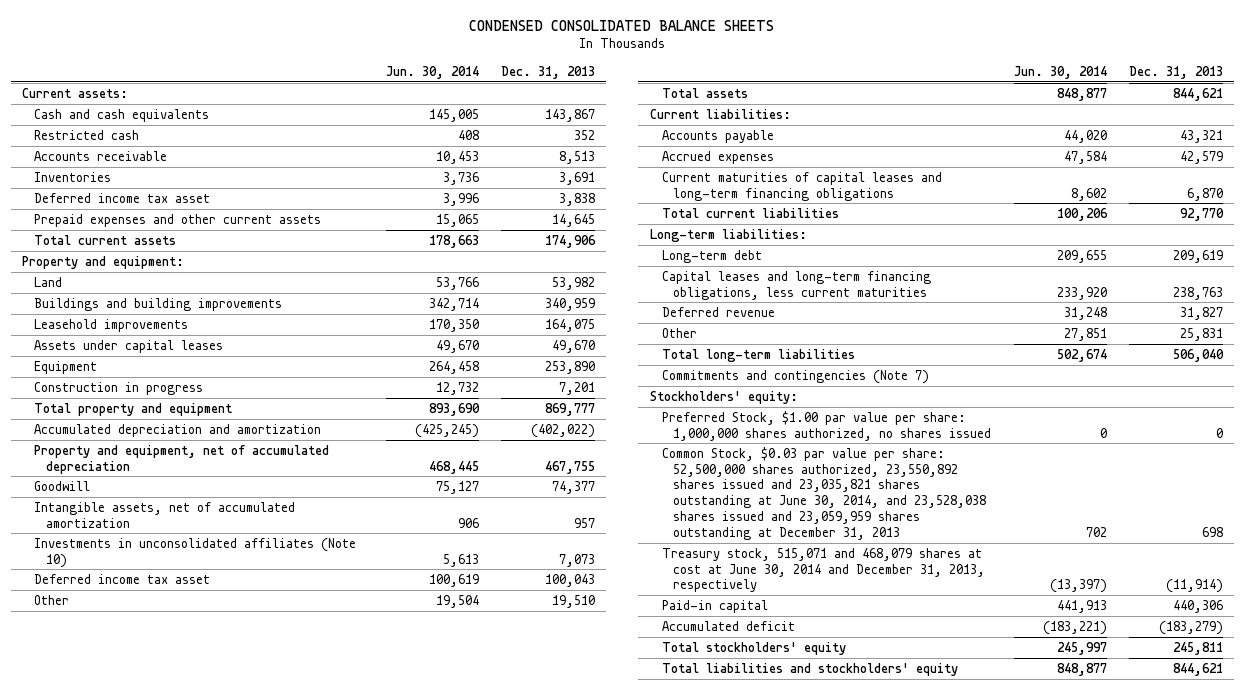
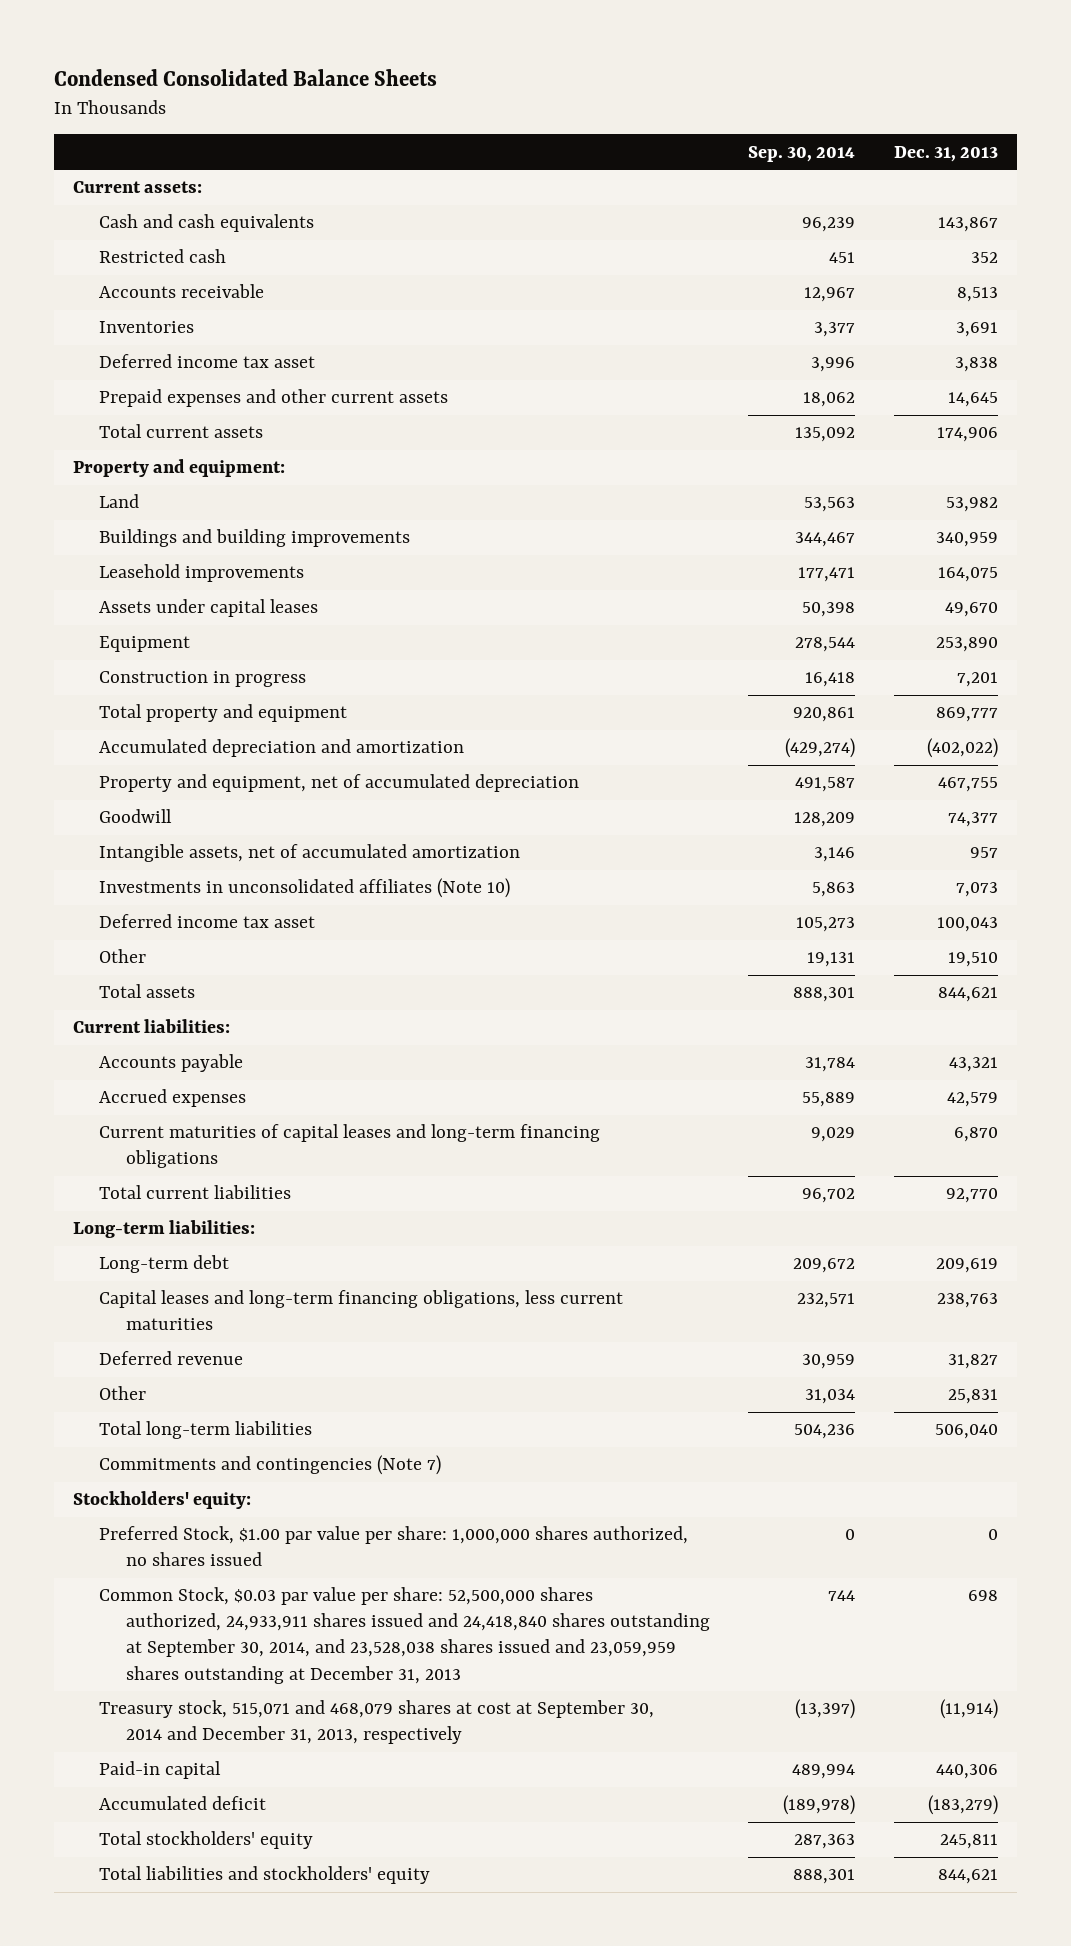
[469,20,775,32] CONDENSED CONSOLIDATED BALANCE SHEETS -> [53,68,437,86] Condensed Consolidated Balance Sheets
[386,65,480,79] Jun. 30, 2014 -> none
none -> [748,145,856,162] Sep. 30, 2014
[661,446,987,540] Common Stock, $0.03 par value per share: 52,500,000 shares authorized, 23,550,892 shares issued and 23,035,821 shares outstanding at June 30, 2014, and 23,528,038 shares issued and 23,059,959 shares outstanding at December 31, 2013 -> [99,1587,710,1684] Common Stock, $0.03 par value per share: 52,500,000 shares authorized, 24,933,911 shares issued and 24,418,840 shares outstanding at September 30, 2014, and 23,528,038 shares issued and 23,059,959 shares outstanding at December 31, 2013
[661,547,986,593] Treasury stock, 515,071 and 468,079 shares at cost at June 30, 2014 and December 31, 2013, respectively -> [99,1700,655,1745] Treasury stock, 515,071 and 468,079 shares at cost at September 30, 2014 and December 31, 2013, respectively

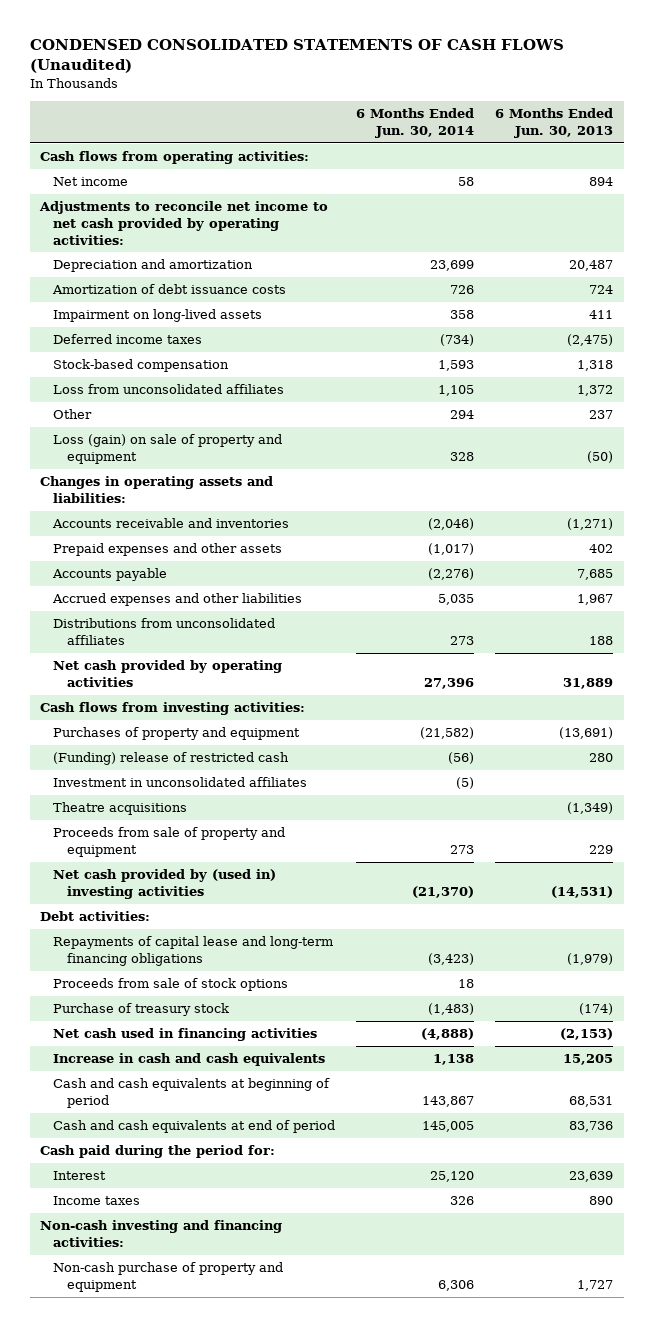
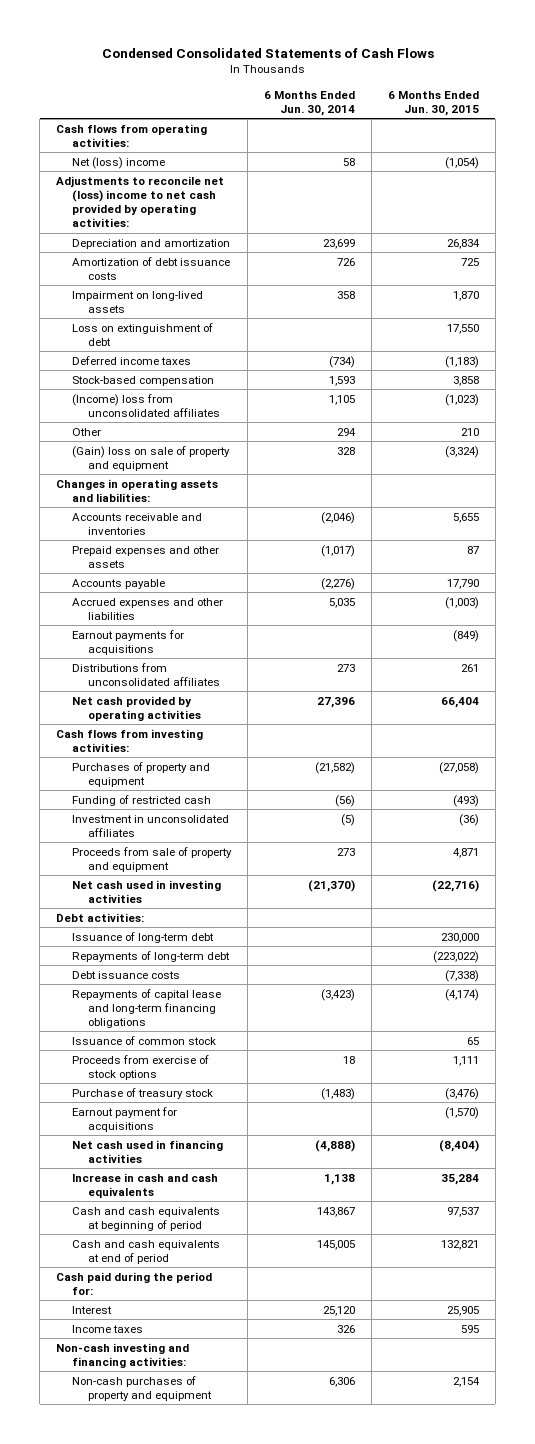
[29,39,564,74] CONDENSED CONSOLIDATED STATEMENTS OF CASH FLOWS (Unaudited) -> [101,47,434,58] Condensed Consolidated Statements of Cash Flows
[495,108,614,139] 6 Months Ended Jun. 30, 2013 -> none
none -> [387,90,479,116] 6 Months Ended Jun. 30, 2015
[53,177,129,187] Net income -> [72,156,166,169] Net (loss) income
[39,201,329,245] Adjustments to reconcile net income to net cash provided by operating activities: -> [56,175,225,228] Adjustments to reconcile net (loss) income to net cash provided by operating activities:
none -> [72,322,214,346] Loss on extinguishment of debt
[53,384,285,395] Loss from unconsolidated affiliates -> [72,393,220,417] (Income) loss from unconsolidated affiliates
[53,434,283,464] Loss (gain) on sale of property and equipment -> [72,445,231,471] (Gain) loss on sale of property and equipment
none -> [72,629,185,655] Earnout payments for acquisitions
[53,752,290,766] (Funding) release of restricted cash -> [72,794,212,806] Funding of restricted cash
[53,802,188,816] Theatre acquisitions -> none
[53,869,277,899] Net cash provided by (used in) investing activities -> [72,879,222,903] Net cash used in investing activities
none -> [72,931,215,943] Issuance of long-term debt
none -> [72,950,231,962] Repayments of long-term debt
none -> [72,970,181,979] Debt issuance costs
none -> [72,1035,217,1045] Issuance of common stock
[53,978,289,992] Proceeds from sale of stock options -> [72,1054,210,1080] Proceeds from exercise of stock options
none -> [72,1106,178,1132] Earnout payment for acquisitions
[53,1262,284,1292] Non-cash purchase of property and equipment -> [72,1375,212,1401] Non-cash purchases of property and equipment

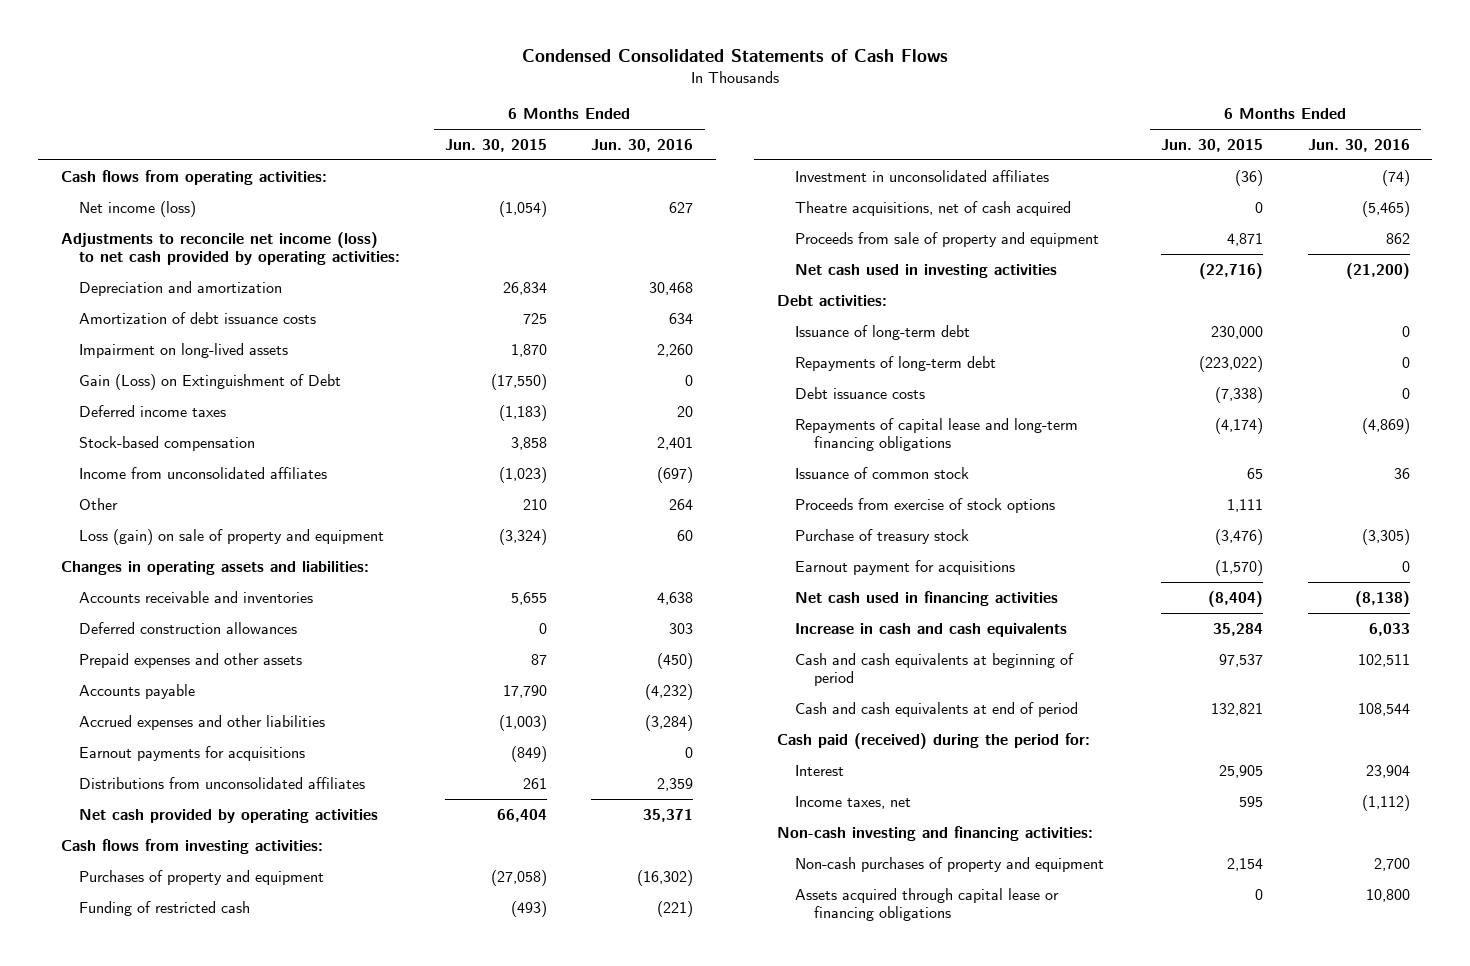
[263,90,355,116] 6 Months Ended Jun. 30, 2014 -> none
none -> [591,138,694,152] Jun. 30, 2016
[72,156,166,169] Net (loss) income -> [79,200,197,217] Net income (loss)
[56,175,225,228] Adjustments to reconcile net (loss) income to net cash provided by operating activities: -> [60,231,401,266] Adjustments to reconcile net income (loss) to net cash provided by operating activities:
[72,322,214,346] Loss on extinguishment of debt -> [79,373,342,390] Gain (Loss) on Extinguishment of Debt
[446,323,479,334] 17,550 -> [490,373,547,390] (17,550)
[72,393,220,417] (Income) loss from unconsolidated affiliates -> [79,466,328,479] Income from unconsolidated affiliates
[72,445,231,471] (Gain) loss on sale of property and equipment -> [79,528,385,545] Loss (gain) on sale of property and equipment
none -> [79,621,298,634] Deferred construction allowances
none -> [795,200,1072,216] Theatre acquisitions, net of cash acquired
[56,1271,213,1295] Cash paid during the period for: -> [776,732,1090,749] Cash paid (received) during the period for:
[72,1324,144,1333] Income taxes -> [795,795,912,809] Income taxes, net
none -> [795,887,1060,922] Assets acquired through capital lease or financing obligations

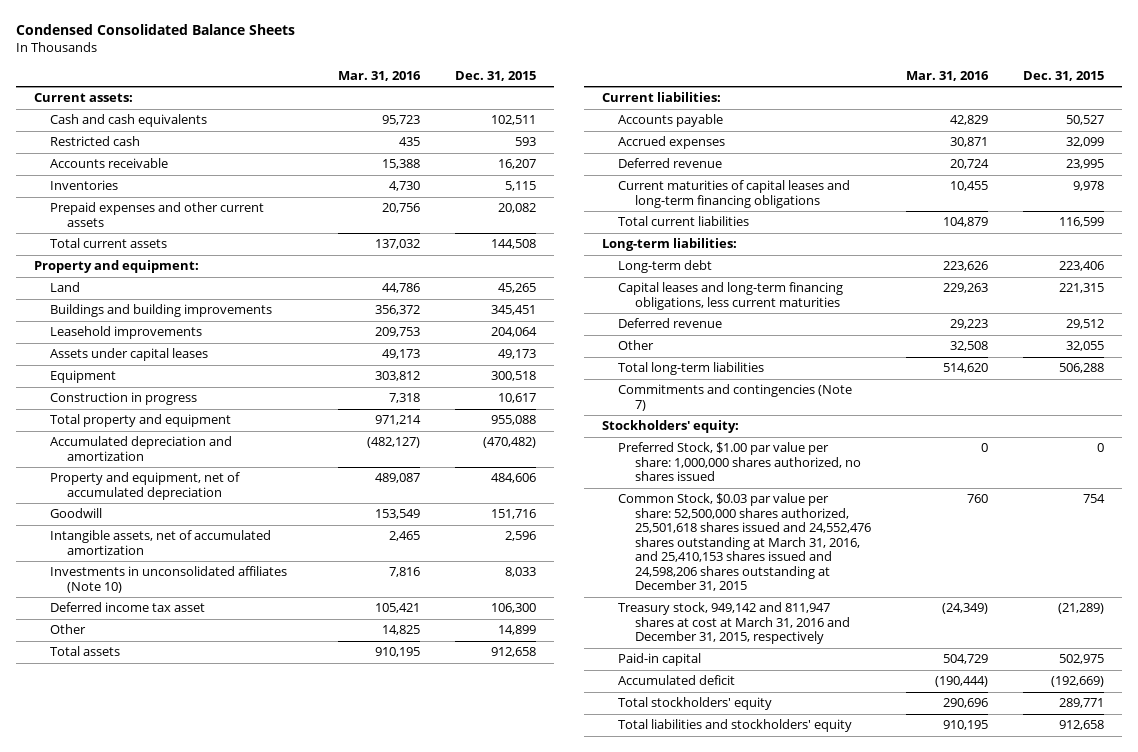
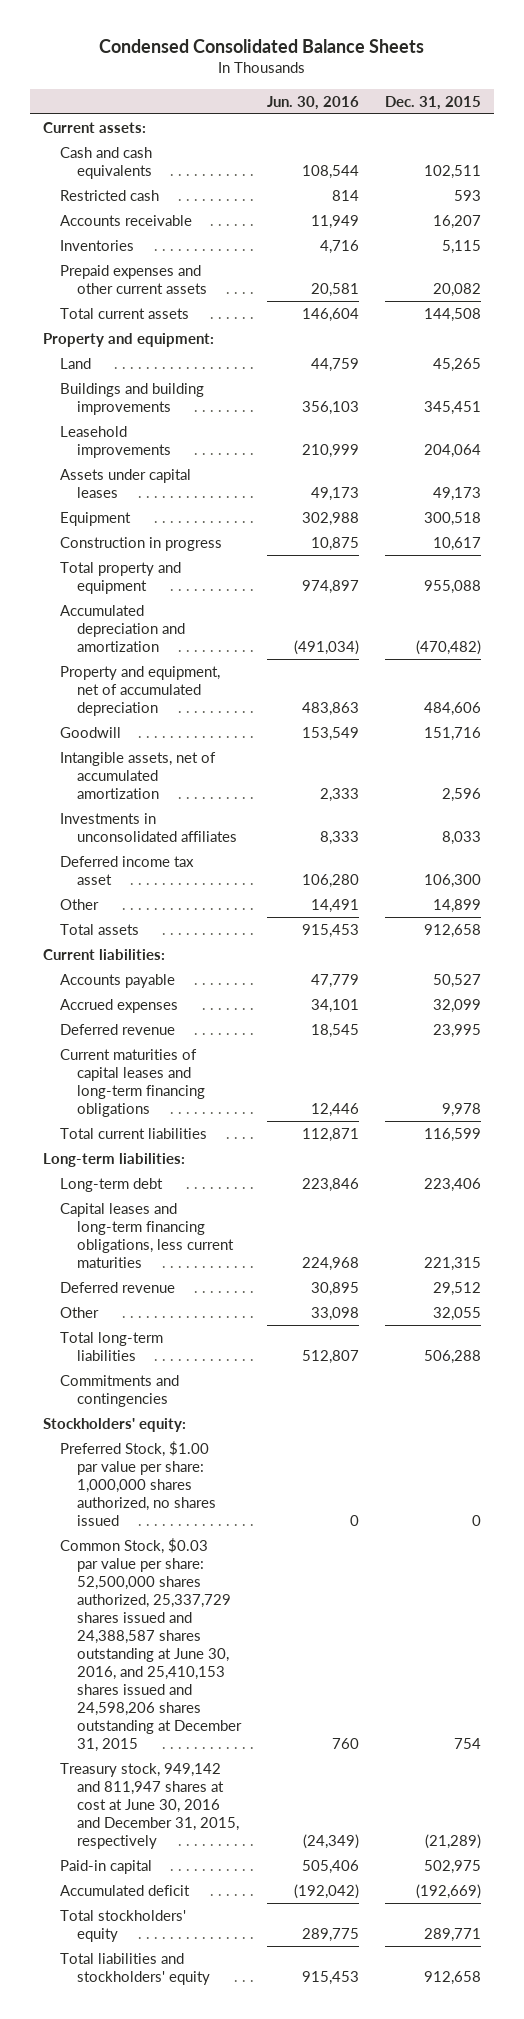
[337,70,421,81] Mar. 31, 2016 -> none
none -> [266,95,359,110] Jun. 30, 2016
[50,566,288,593] Investments in unconsolidated affiliates (Note 10) -> [59,813,237,843] Investments in unconsolidated affiliates
[618,384,853,411] Commitments and contingencies (Note 7) -> [59,1375,179,1408] Commitments and contingencies
[618,493,871,592] Common Stock, $0.03 par value per share: 52,500,000 shares authorized, 25,501,618 shares issued and 24,552,476 shares outstanding at March 31, 2016, and 25,410,153 shares issued and 24,598,206 shares outstanding at December 31, 2015 -> [59,1538,242,1753] Common Stock, $0.03 par value per share: 52,500,000 shares authorized, 25,337,729 shares issued and 24,388,587 shares outstanding at June 30, 2016, and 25,410,153 shares issued and 24,598,206 shares outstanding at December 31, 2015
[618,602,850,645] Treasury stock, 949,142 and 811,947 shares at cost at March 31, 2016 and December 31, 2015, respectively -> [59,1763,239,1850] Treasury stock, 949,142 and 811,947 shares at cost at June 30, 2016 and December 31, 2015, respectively

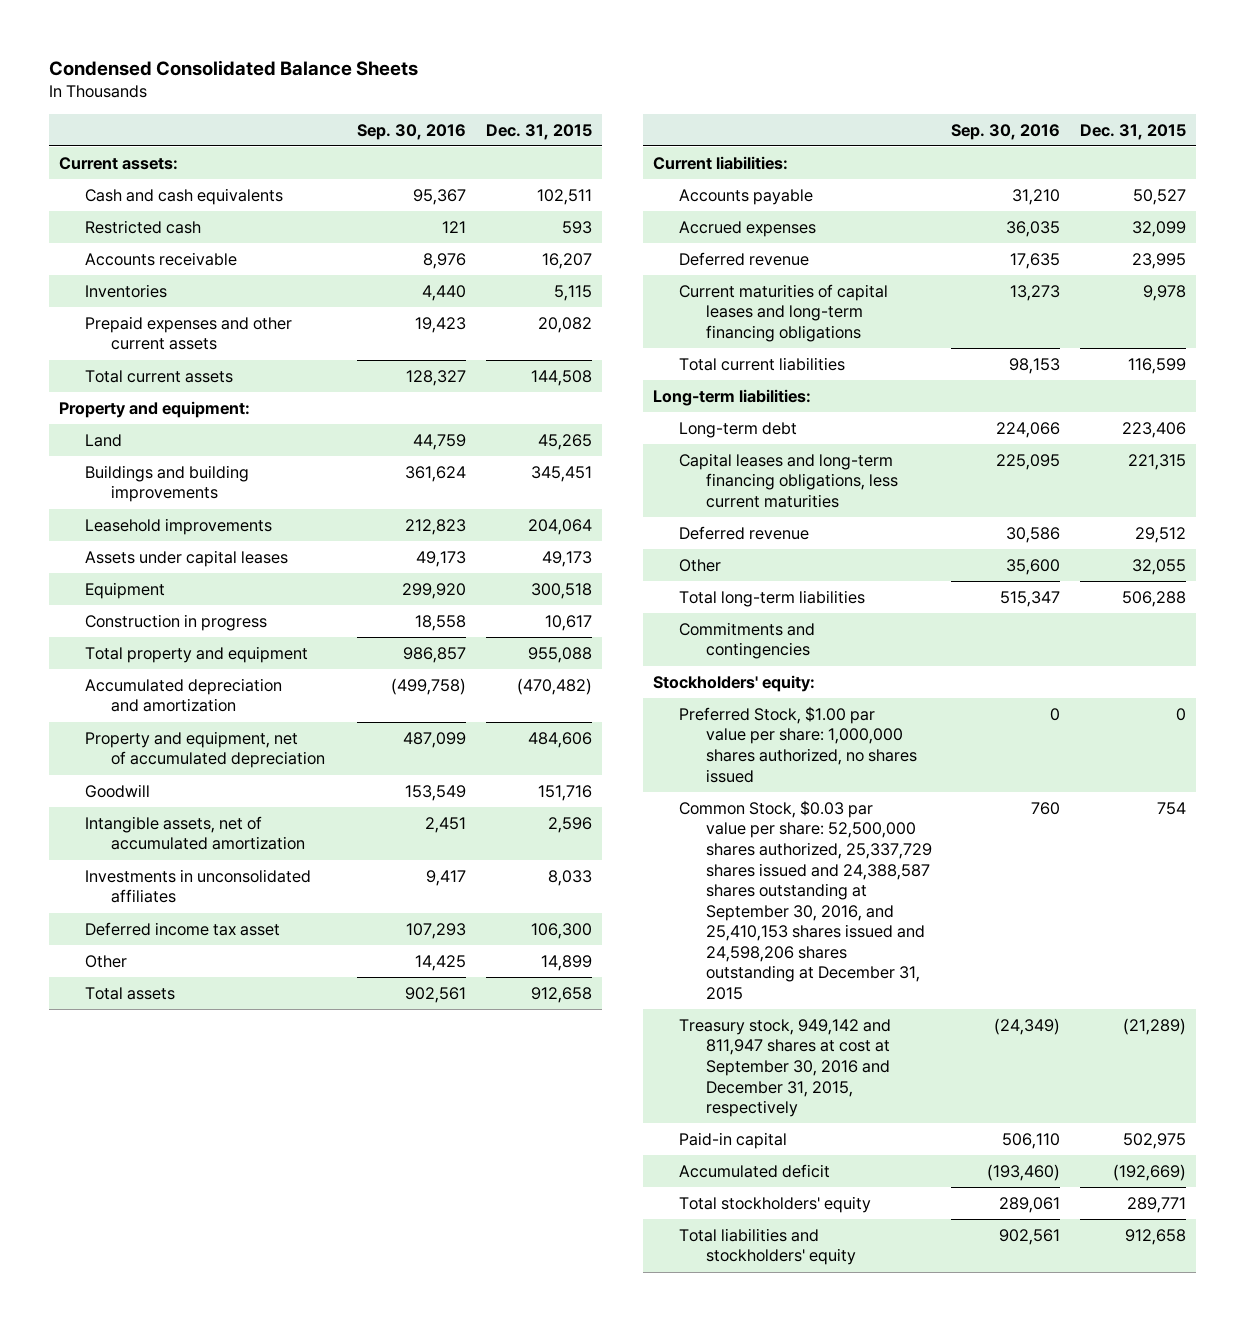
[266,95,359,110] Jun. 30, 2016 -> none
none -> [357,123,467,140] Sep. 30, 2016
[59,1538,242,1753] Common Stock, $0.03 par value per share: 52,500,000 shares authorized, 25,337,729 shares issued and 24,388,587 shares outstanding at June 30, 2016, and 25,410,153 shares issued and 24,598,206 shares outstanding at December 31, 2015 -> [679,799,932,1000] Common Stock, $0.03 par value per share: 52,500,000 shares authorized, 25,337,729 shares issued and 24,388,587 shares outstanding at September 30, 2016, and 25,410,153 shares issued and 24,598,206 shares outstanding at December 31, 2015
[59,1763,239,1850] Treasury stock, 949,142 and 811,947 shares at cost at June 30, 2016 and December 31, 2015, respectively -> [679,1018,892,1118] Treasury stock, 949,142 and 811,947 shares at cost at September 30, 2016 and December 31, 2015, respectively

